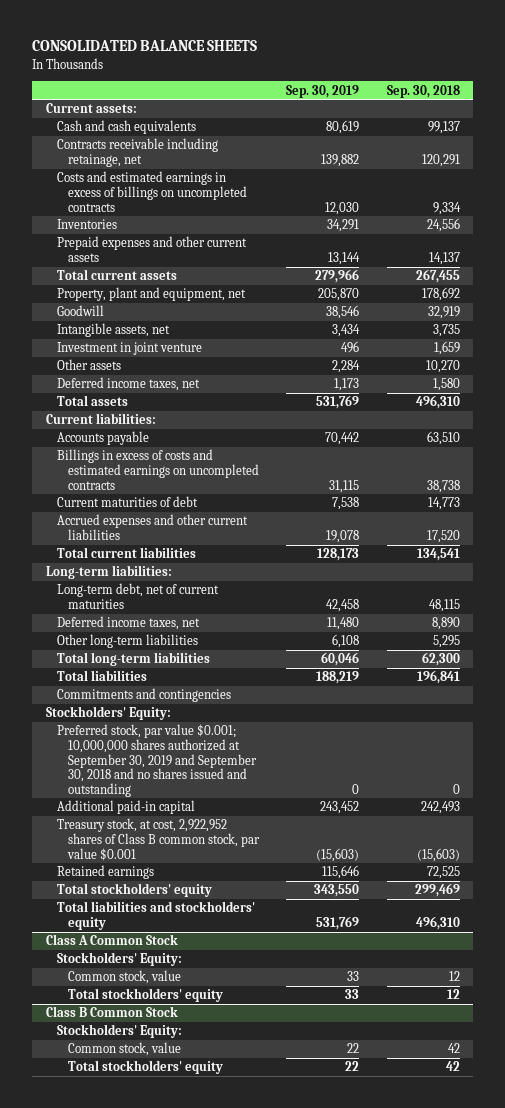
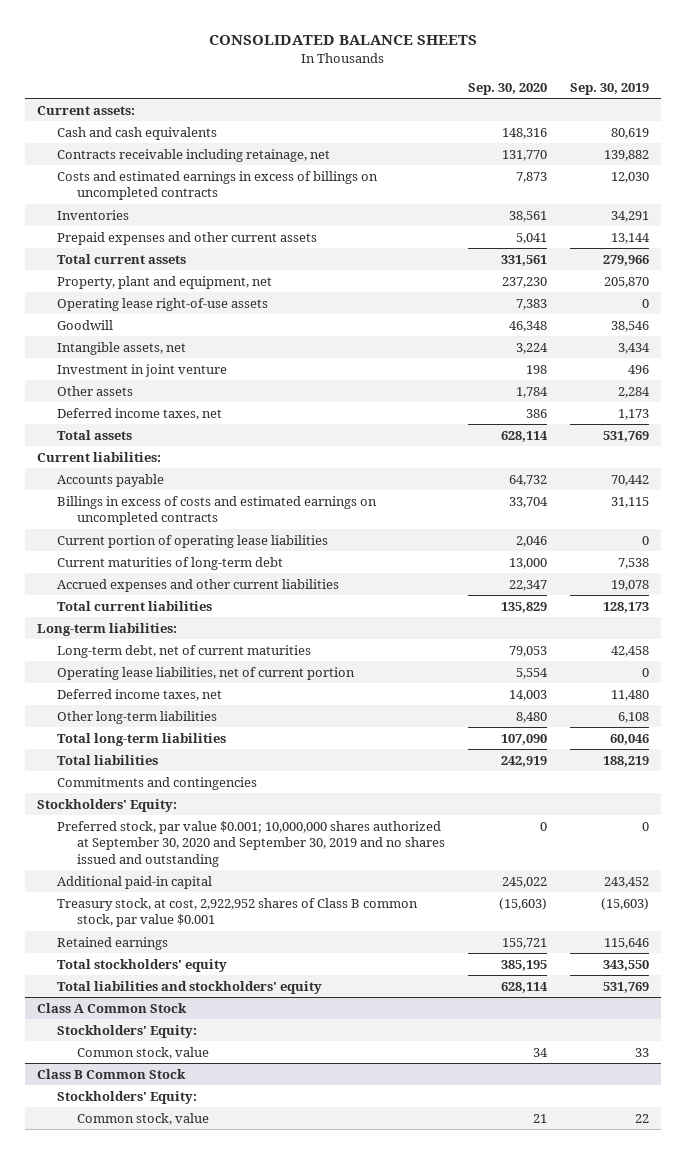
[386,84,460,98] Sep. 30, 2018 -> none
none -> [468,82,548,95] Sep. 30, 2020
none -> [56,297,268,311] Operating lease right-of-use assets
none -> [56,534,328,548] Current portion of operating lease liabilities
[56,496,198,508] Current maturities of debt -> [56,556,283,570] Current maturities of long-term debt
none -> [56,666,355,680] Operating lease liabilities, net of current portion
[56,724,257,797] Preferred stock, par value $0.001; 10,000,000 shares authorized at September 30, 2019 and September 30, 2018 and no shares issued and outstanding -> [56,820,445,867] Preferred stock, par value $0.001; 10,000,000 shares authorized at September 30, 2020 and September 30, 2019 and no shares issued and outstanding
[67,988,223,1003] Total stockholders' equity -> none
[67,1060,223,1075] Total stockholders' equity -> none

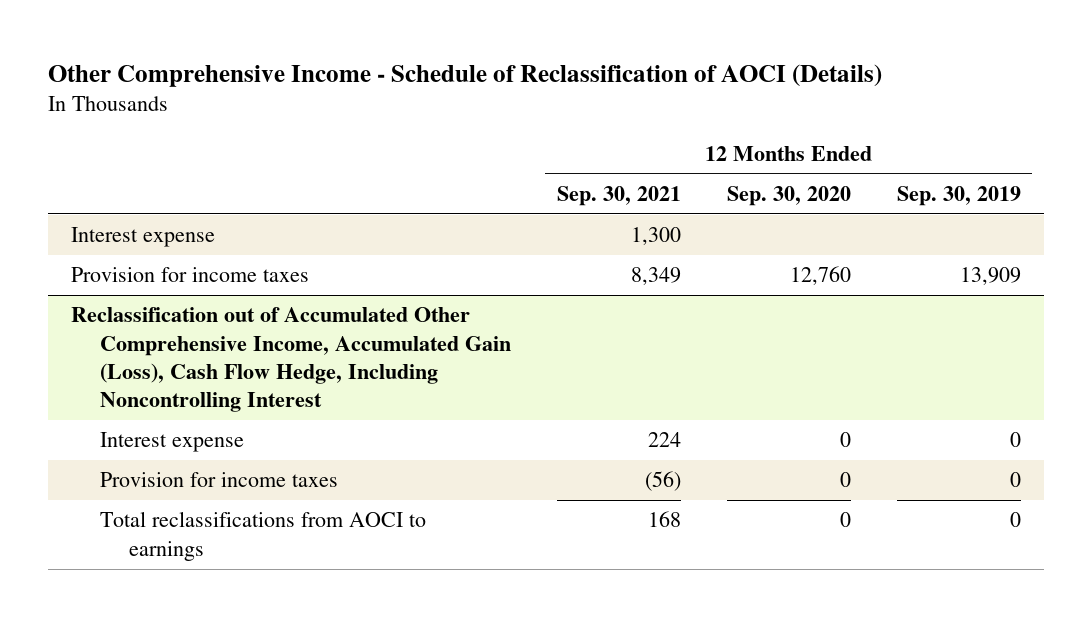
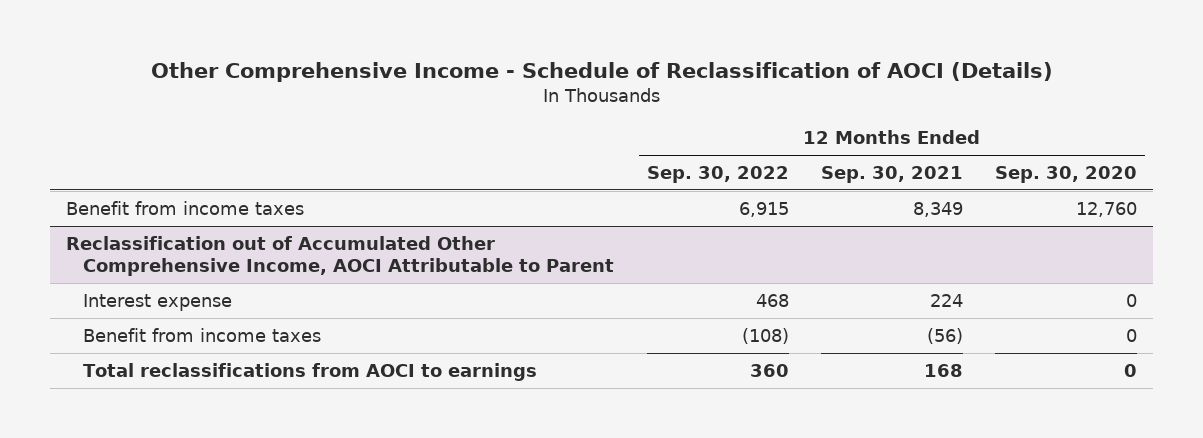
[896,186,1021,207] Sep. 30, 2019 -> none
none -> [646,165,789,183] Sep. 30, 2022
[70,227,215,248] Interest expense -> none
[70,307,511,412] Reclassification out of Accumulated Other Comprehensive Income, Accumulated Gain (Loss), Cash Flow Hedge, Including Noncontrolling Interest -> none
[70,267,309,283] Provision for income taxes -> [66,200,305,215] Benefit from income taxes
none -> [66,235,615,277] Reclassification out of Accumulated Other Comprehensive Income, AOCI Attributable to Parent
[99,472,338,488] Provision for income taxes -> [83,327,322,342] Benefit from income taxes

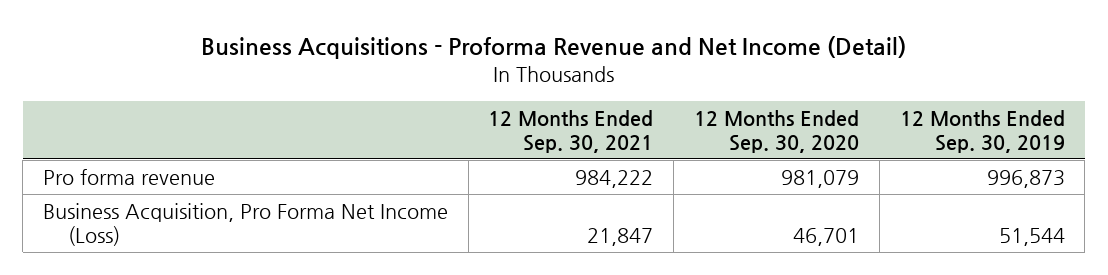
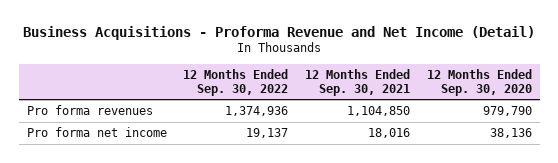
[899,110,1065,153] 12 Months Ended Sep. 30, 2019 -> none
none -> [183,68,289,96] 12 Months Ended Sep. 30, 2022
[42,169,215,186] Pro forma revenue -> [26,105,153,116] Pro forma revenues
[575,170,654,189] 984,222 -> [346,106,410,117] 1,104,850
[781,170,860,189] 981,079 -> [482,106,532,117] 979,790
[42,203,448,246] Business Acquisition, Pro Forma Net Income (Loss) -> [26,127,167,138] Pro forma net income
[587,227,654,246] 21,847 -> [367,128,410,139] 18,016
[793,227,860,246] 46,701 -> [489,128,532,139] 38,136

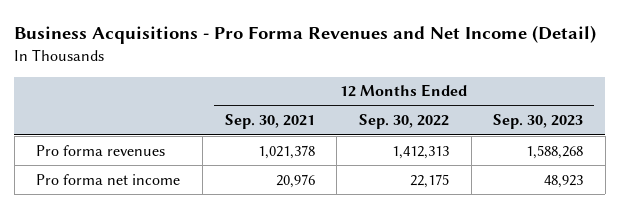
[23,25,536,40] Business Acquisitions - Proforma Revenue and Net Income (Detail) -> [14,25,597,45] Business Acquisitions - Pro Forma Revenues and Net Income (Detail)
[426,68,532,96] 12 Months Ended Sep. 30, 2020 -> none
none -> [493,114,584,130] Sep. 30, 2023
[225,106,289,117] 1,374,936 -> [391,145,449,159] 1,412,313
[346,106,410,117] 1,104,850 -> [257,144,315,159] 1,021,378
[246,128,289,139] 19,137 -> [409,173,449,188] 22,175
[367,128,410,139] 18,016 -> [275,173,315,188] 20,976

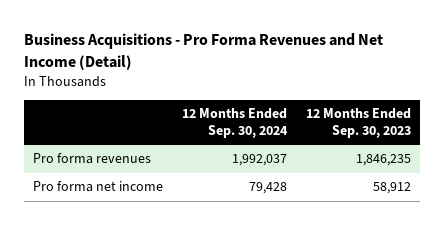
[224,114,315,130] Sep. 30, 2021 -> none
[358,114,449,130] Sep. 30, 2022 -> none
none -> [182,108,289,138] 12 Months Ended Sep. 30, 2024
[526,144,584,159] 1,588,268 -> [356,154,412,167] 1,846,235
[544,174,584,188] 48,923 -> [373,182,412,195] 58,912

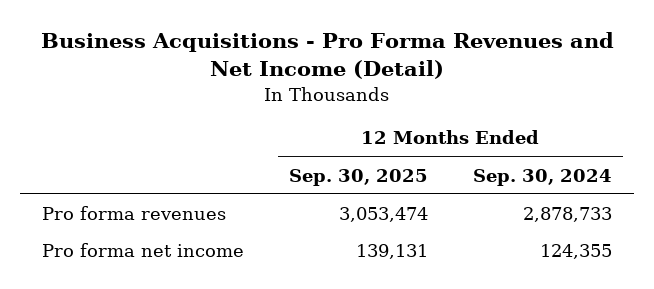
[306,108,412,138] 12 Months Ended Sep. 30, 2023 -> none
none -> [289,168,429,186] Sep. 30, 2025
[232,154,288,167] 1,992,037 -> [522,207,612,223] 2,878,733
[249,182,288,195] 79,428 -> [539,244,612,260] 124,355

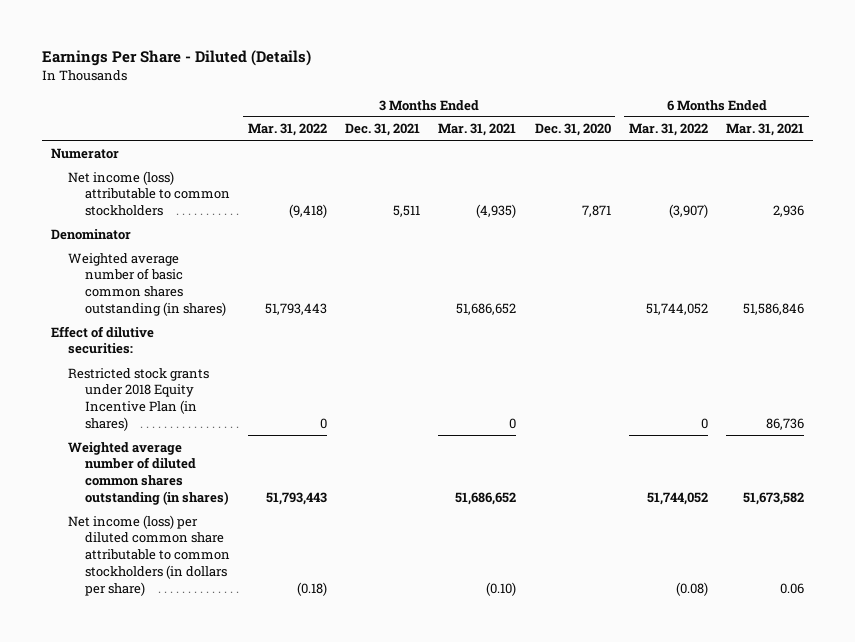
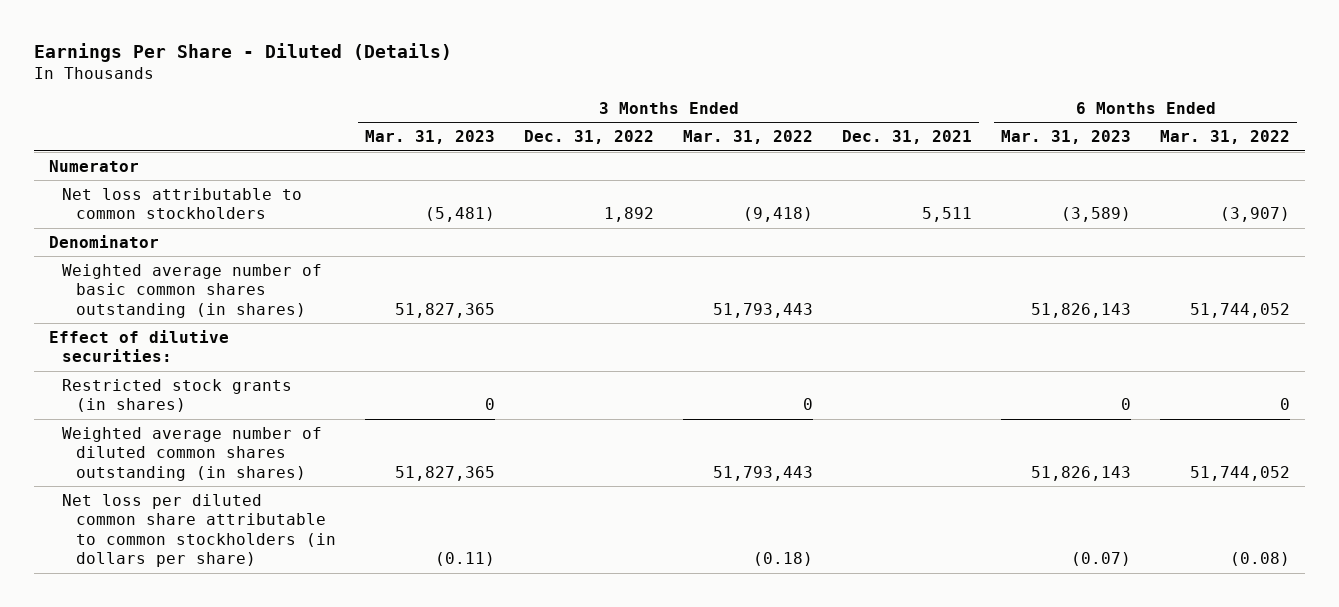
[438,123,517,137] Mar. 31, 2021 -> none
[534,123,611,137] Dec. 31, 2020 -> none
[726,123,805,137] Mar. 31, 2021 -> none
none -> [365,130,496,145] Mar. 31, 2023
none -> [524,130,655,145] Dec. 31, 2022
none -> [1001,130,1132,145] Mar. 31, 2023
[67,170,230,217] Net income (loss) attributable to common stockholders -> [62,187,303,220] Net loss attributable to common stockholders
[67,367,209,432] Restricted stock grants under 2018 Equity Incentive Plan (in shares) -> [62,378,293,413] Restricted stock grants (in shares)
[67,514,230,597] Net income (loss) per diluted common share attributable to common stockholders (in dollars per share) -> [62,493,336,568] Net loss per diluted common share attributable to common stockholders (in dollars per share)

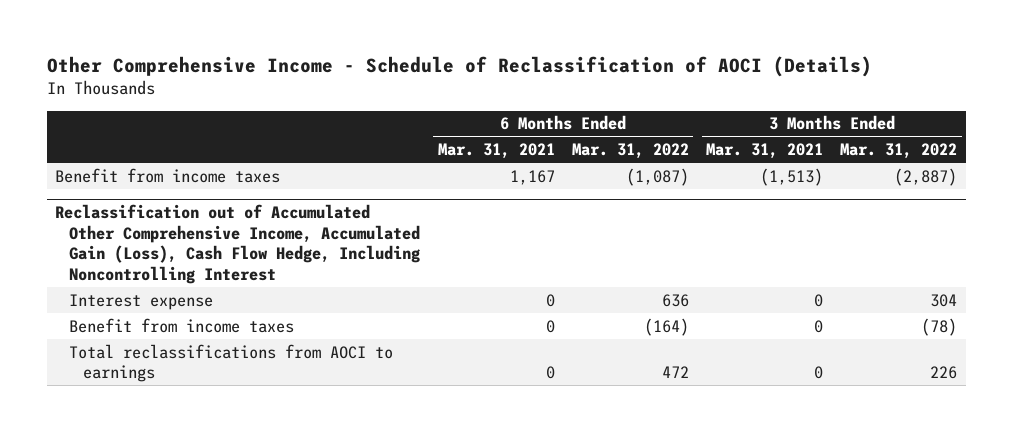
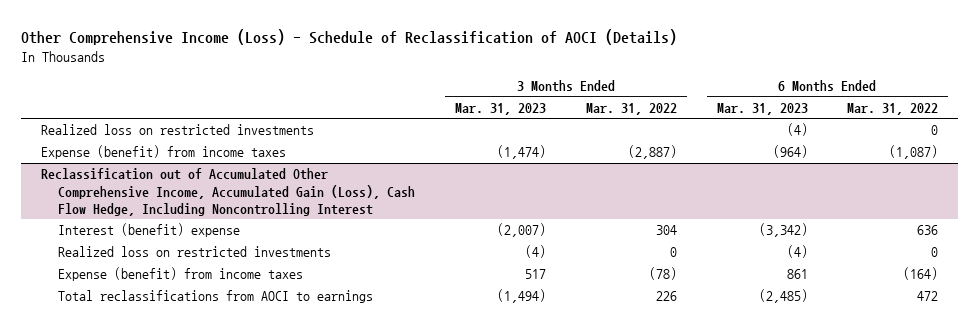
[46,56,872,78] Other Comprehensive Income - Schedule of Reclassification of AOCI (Details) -> [20,29,677,46] Other Comprehensive Income (Loss) - Schedule of Reclassification of AOCI (Details)
[437,143,555,160] Mar. 31, 2021 -> none
[706,143,824,160] Mar. 31, 2021 -> none
none -> [454,102,546,115] Mar. 31, 2023
none -> [716,102,808,115] Mar. 31, 2023
none -> [40,124,314,136] Realized loss on restricted investments
[55,167,281,183] Benefit from income taxes -> [40,145,286,160] Expense (benefit) from income taxes
[69,293,214,310] Interest expense -> [57,223,240,238] Interest (benefit) expense
none -> [57,246,331,258] Realized loss on restricted investments
[69,317,295,333] Benefit from income taxes -> [57,267,303,282] Expense (benefit) from income taxes

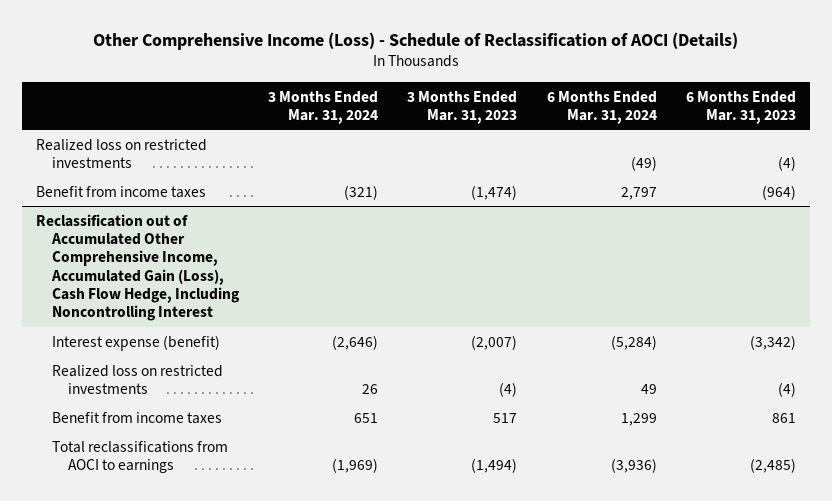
[585,102,677,115] Mar. 31, 2022 -> none
[847,102,939,115] Mar. 31, 2022 -> none
none -> [268,90,379,124] 3 Months Ended Mar. 31, 2024
none -> [546,90,657,124] 6 Months Ended Mar. 31, 2024
[40,145,286,160] Expense (benefit) from income taxes -> [36,185,207,198] Benefit from income taxes
[57,223,240,238] Interest (benefit) expense -> [52,334,221,351] Interest expense (benefit)
[57,267,303,282] Expense (benefit) from income taxes -> [52,411,223,424] Benefit from income taxes

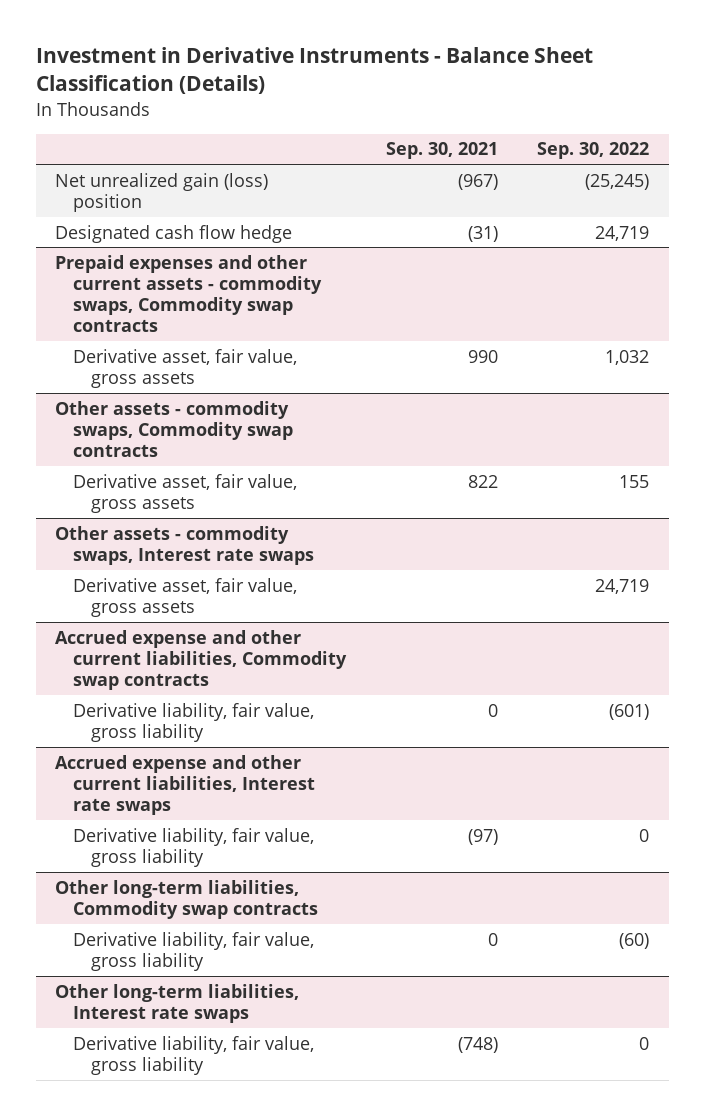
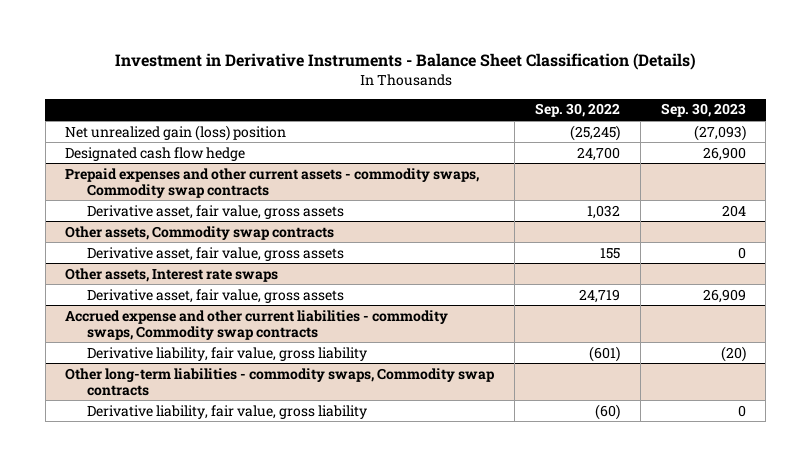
[385,142,498,160] Sep. 30, 2021 -> none
none -> [660,103,746,118] Sep. 30, 2023
[595,225,650,241] 24,719 -> [577,146,621,161] 24,700
[55,400,294,457] Other assets - commodity swaps, Commodity swap contracts -> [65,225,335,240] Other assets, Commodity swap contracts
[55,525,315,565] Other assets - commodity swaps, Interest rate swaps -> [65,267,279,282] Other assets, Interest rate swaps
[55,629,348,690] Accrued expense and other current liabilities, Commodity swap contracts -> [65,309,449,340] Accrued expense and other current liabilities - commodity swaps, Commodity swap contracts
[55,754,316,815] Accrued expense and other current liabilities, Interest rate swaps -> none
[73,827,315,867] Derivative liability, fair value, gross liability -> none
[55,879,319,919] Other long-term liabilities, Commodity swap contracts -> [65,367,496,396] Other long-term liabilities - commodity swaps, Commodity swap contracts
[55,983,300,1023] Other long-term liabilities, Interest rate swaps -> none
[73,1035,315,1075] Derivative liability, fair value, gross liability -> none

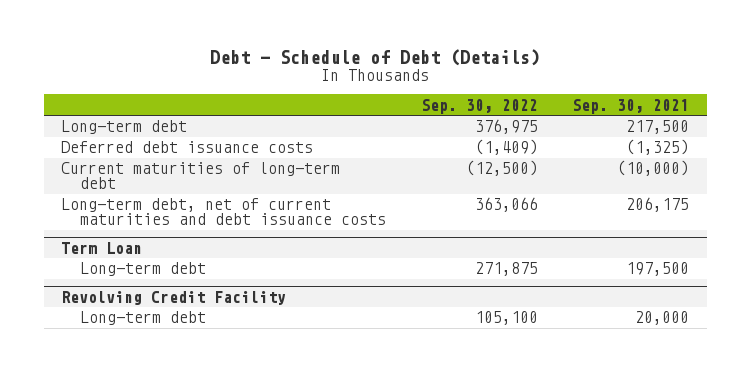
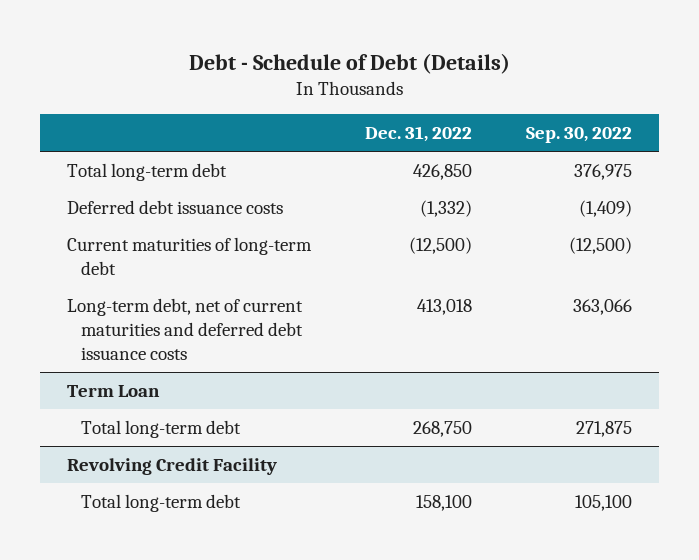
[572,98,690,114] Sep. 30, 2021 -> none
none -> [365,126,473,143] Dec. 31, 2022
[61,120,188,135] Long-term debt -> [67,162,228,181] Total long-term debt
[61,198,387,226] Long-term debt, net of current maturities and debt issuance costs -> [67,297,304,361] Long-term debt, net of current maturities and deferred debt issuance costs
[80,262,207,277] Long-term debt -> [81,419,242,438] Total long-term debt
[80,311,207,326] Long-term debt -> [81,493,242,512] Total long-term debt

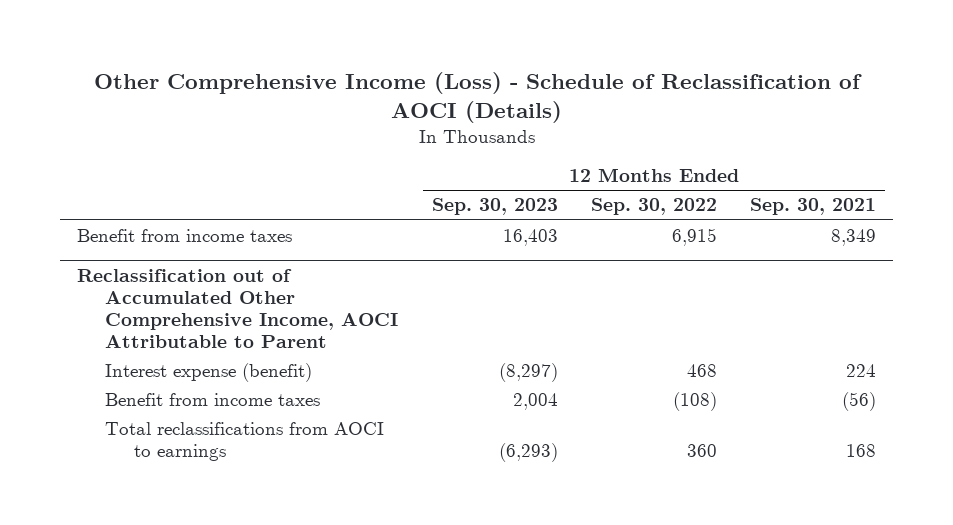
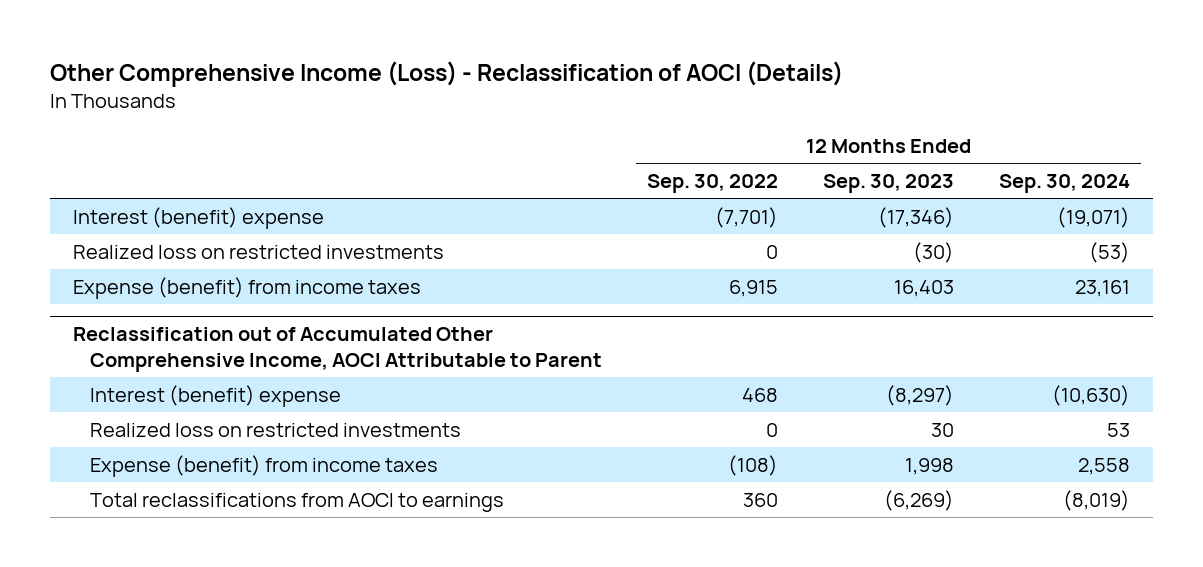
[93,72,862,123] Other Comprehensive Income (Loss) - Schedule of Reclassification of AOCI (Details) -> [50,61,844,88] Other Comprehensive Income (Loss) - Reclassification of AOCI (Details)
[750,198,877,216] Sep. 30, 2021 -> none
none -> [999,173,1131,193] Sep. 30, 2024
none -> [72,206,324,229] Interest (benefit) expense
none -> [72,244,444,259] Realized loss on restricted investments
[77,228,293,242] Benefit from income taxes -> [72,276,421,299] Expense (benefit) from income taxes
[105,362,313,382] Interest expense (benefit) -> [90,384,342,407] Interest (benefit) expense
none -> [90,422,462,437] Realized loss on restricted investments
[105,392,321,406] Benefit from income taxes -> [90,454,439,477] Expense (benefit) from income taxes
[512,392,558,410] 2,004 -> [905,457,955,475] 1,998
[498,442,558,462] (6,293) -> [884,489,955,511] (6,269)

